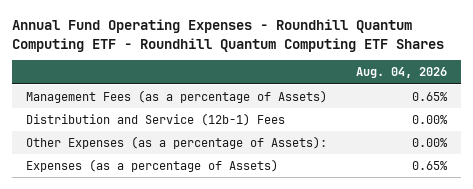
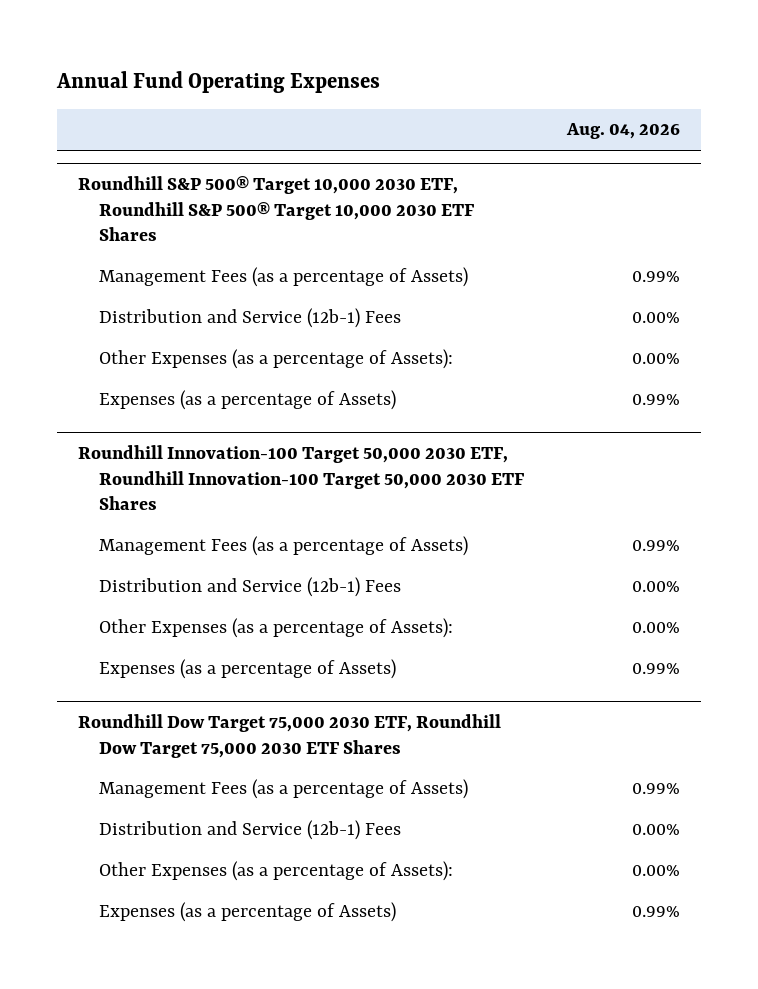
[11,19,444,52] Annual Fund Operating Expenses - Roundhill Quantum Computing ETF - Roundhill Quantum Computing ETF Shares -> [55,71,380,94] Annual Fund Operating Expenses
none -> [78,176,474,241] Roundhill S&P 500® Target 10,000 2030 ETF, Roundhill S&P 500® Target 10,000 2030 ETF Shares
[411,91,448,101] 0.65% -> [631,271,680,283] 0.99%
[411,160,448,170] 0.65% -> [631,394,680,406] 0.99%
none -> [78,445,524,510] Roundhill Innovation-100 Target 50,000 2030 ETF, Roundhill Innovation-100 Target 50,000 2030 ETF Shares
none -> [98,536,468,557] Management Fees (as a percentage of Assets)
none -> [98,577,401,598] Distribution and Service (12b-1) Fees
none -> [98,618,453,639] Other Expenses (as a percentage of Assets):
none -> [98,659,396,680] Expenses (as a percentage of Assets)
none -> [78,714,502,758] Roundhill Dow Target 75,000 2030 ETF, Roundhill Dow Target 75,000 2030 ETF Shares
none -> [98,779,468,800] Management Fees (as a percentage of Assets)
none -> [98,820,401,841] Distribution and Service (12b-1) Fees
none -> [98,861,453,882] Other Expenses (as a percentage of Assets):
none -> [98,902,396,923] Expenses (as a percentage of Assets)

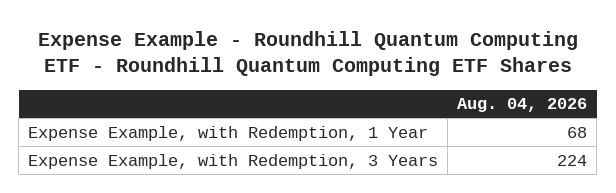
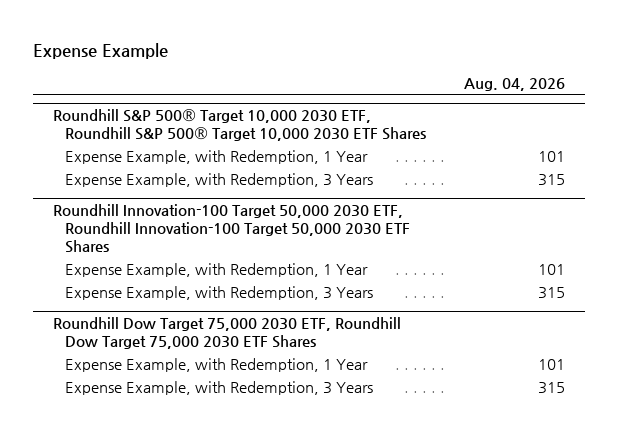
[37,30,578,77] Expense Example - Roundhill Quantum Computing ETF - Roundhill Quantum Computing ETF Shares -> [33,43,169,60] Expense Example
none -> [52,109,427,142] Roundhill S&P 500® Target 10,000 2030 ETF, Roundhill S&P 500® Target 10,000 2030 ETF Shares
[567,126,588,138] 68 -> [538,150,566,162] 101
[557,154,588,166] 224 -> [538,173,566,186] 315
none -> [52,204,411,253] Roundhill Innovation-100 Target 50,000 2030 ETF, Roundhill Innovation-100 Target 50,000 2030 ETF Shares
none -> [65,262,369,277] Expense Example, with Redemption, 1 Year
none -> [65,285,374,300] Expense Example, with Redemption, 3 Years
none -> [52,317,401,350] Roundhill Dow Target 75,000 2030 ETF, Roundhill Dow Target 75,000 2030 ETF Shares
none -> [65,357,369,372] Expense Example, with Redemption, 1 Year
none -> [65,380,374,395] Expense Example, with Redemption, 3 Years

